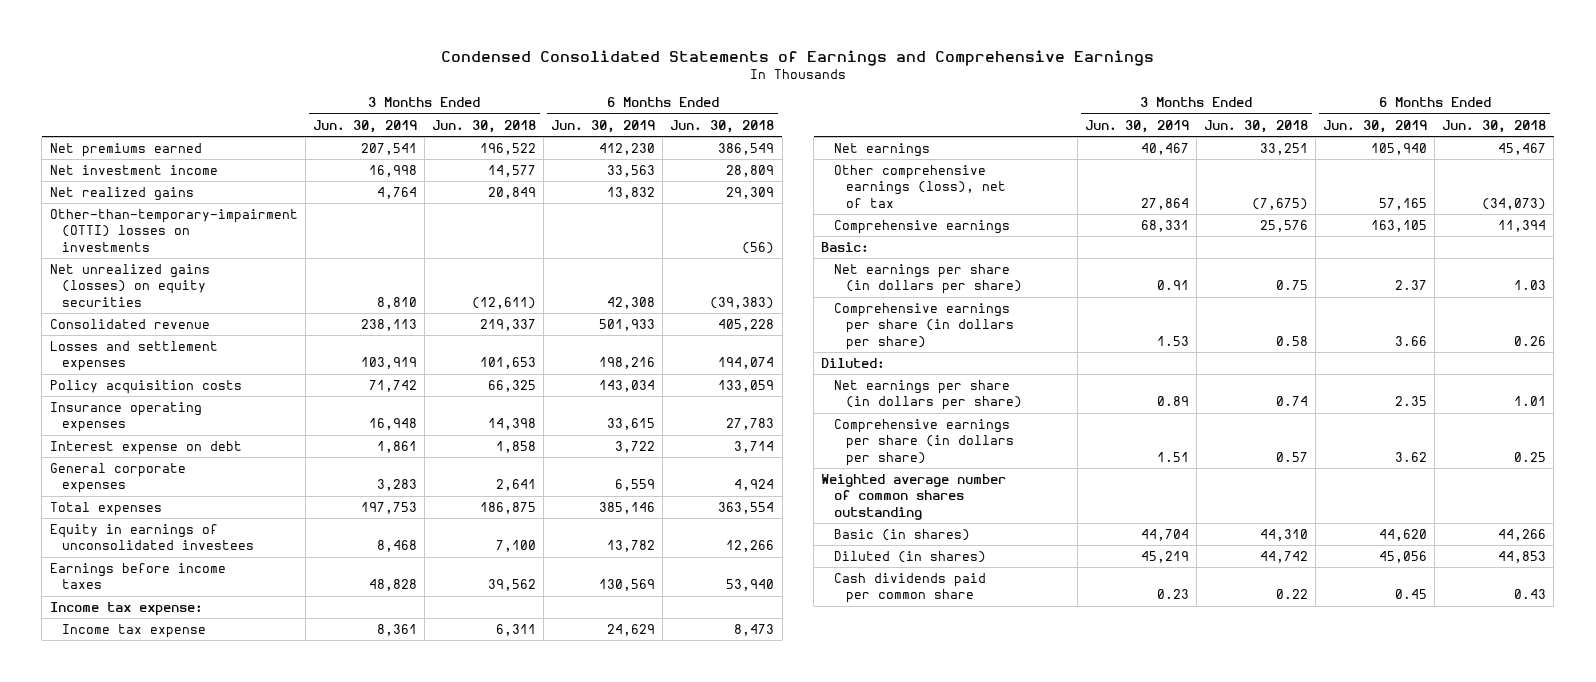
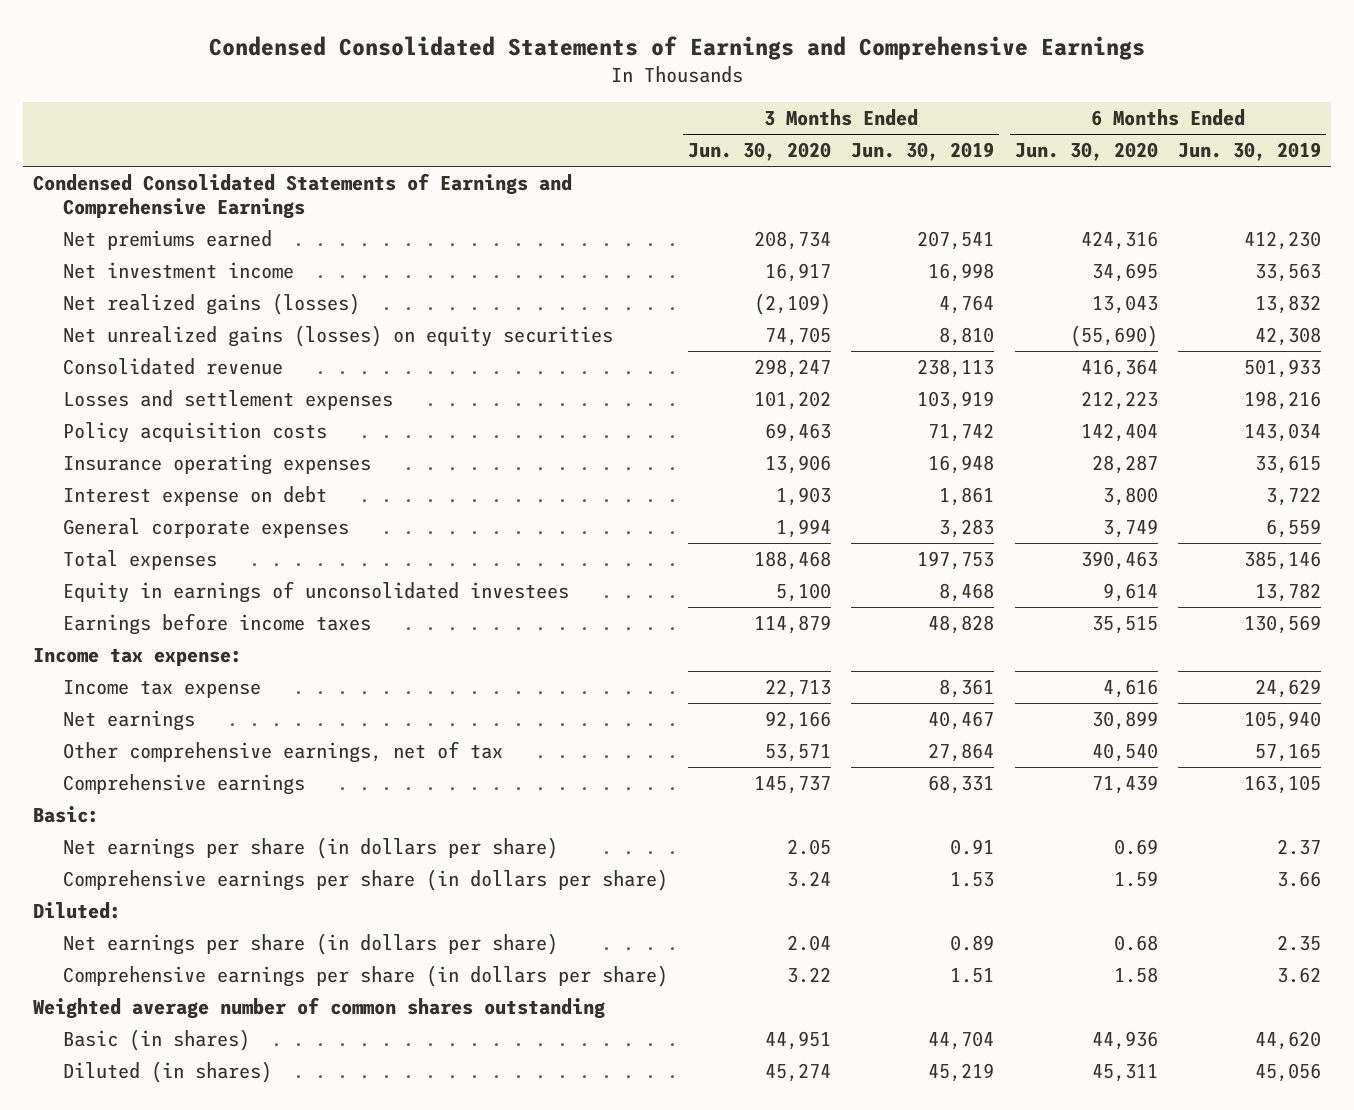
[431,119,536,133] Jun. 30, 2018 -> none
[670,119,775,133] Jun. 30, 2018 -> none
none -> [687,142,831,162] Jun. 30, 2020
none -> [1014,142,1158,162] Jun. 30, 2020
none -> [33,173,573,220] Condensed Consolidated Statements of Earnings and Comprehensive Earnings
[49,208,298,252] Other-than-temporary-impairment (OTTI) losses on investments -> none
[49,186,194,201] Net realized gains -> [62,293,360,316] Net realized gains (losses)
[833,164,1007,208] Other comprehensive earnings (loss), net of tax -> [62,741,503,764] Other comprehensive earnings, net of tax
[833,572,986,604] Cash dividends paid per common share -> none

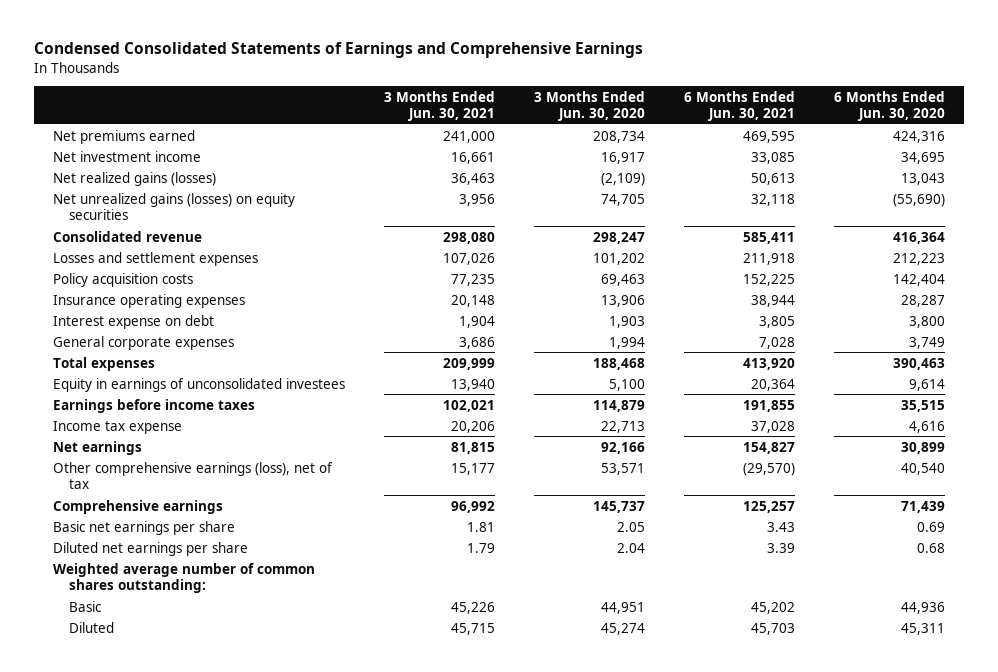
[851,142,995,162] Jun. 30, 2019 -> none
[1177,142,1321,162] Jun. 30, 2019 -> none
none -> [383,90,495,121] 3 Months Ended Jun. 30, 2021
none -> [683,90,795,121] 6 Months Ended Jun. 30, 2021
[33,173,573,220] Condensed Consolidated Statements of Earnings and Comprehensive Earnings -> none
[33,648,243,667] Income tax expense: -> none
[62,741,503,764] Other comprehensive earnings, net of tax -> [53,461,334,489] Other comprehensive earnings (loss), net of tax
[33,806,100,824] Basic: -> none
[62,869,668,892] Comprehensive earnings per share (in dollars per share) -> none
[33,902,122,920] Diluted: -> none
[62,965,668,988] Comprehensive earnings per share (in dollars per share) -> none
[62,837,558,860] Net earnings per share (in dollars per share) -> [53,520,236,535] Basic net earnings per share
[62,933,558,956] Net earnings per share (in dollars per share) -> [53,541,249,556] Diluted net earnings per share
[33,997,606,1020] Weighted average number of common shares outstanding -> [53,562,316,593] Weighted average number of common shares outstanding:
[62,1029,250,1052] Basic (in shares) -> [69,600,103,612] Basic
[62,1061,272,1084] Diluted (in shares) -> [69,621,115,633] Diluted

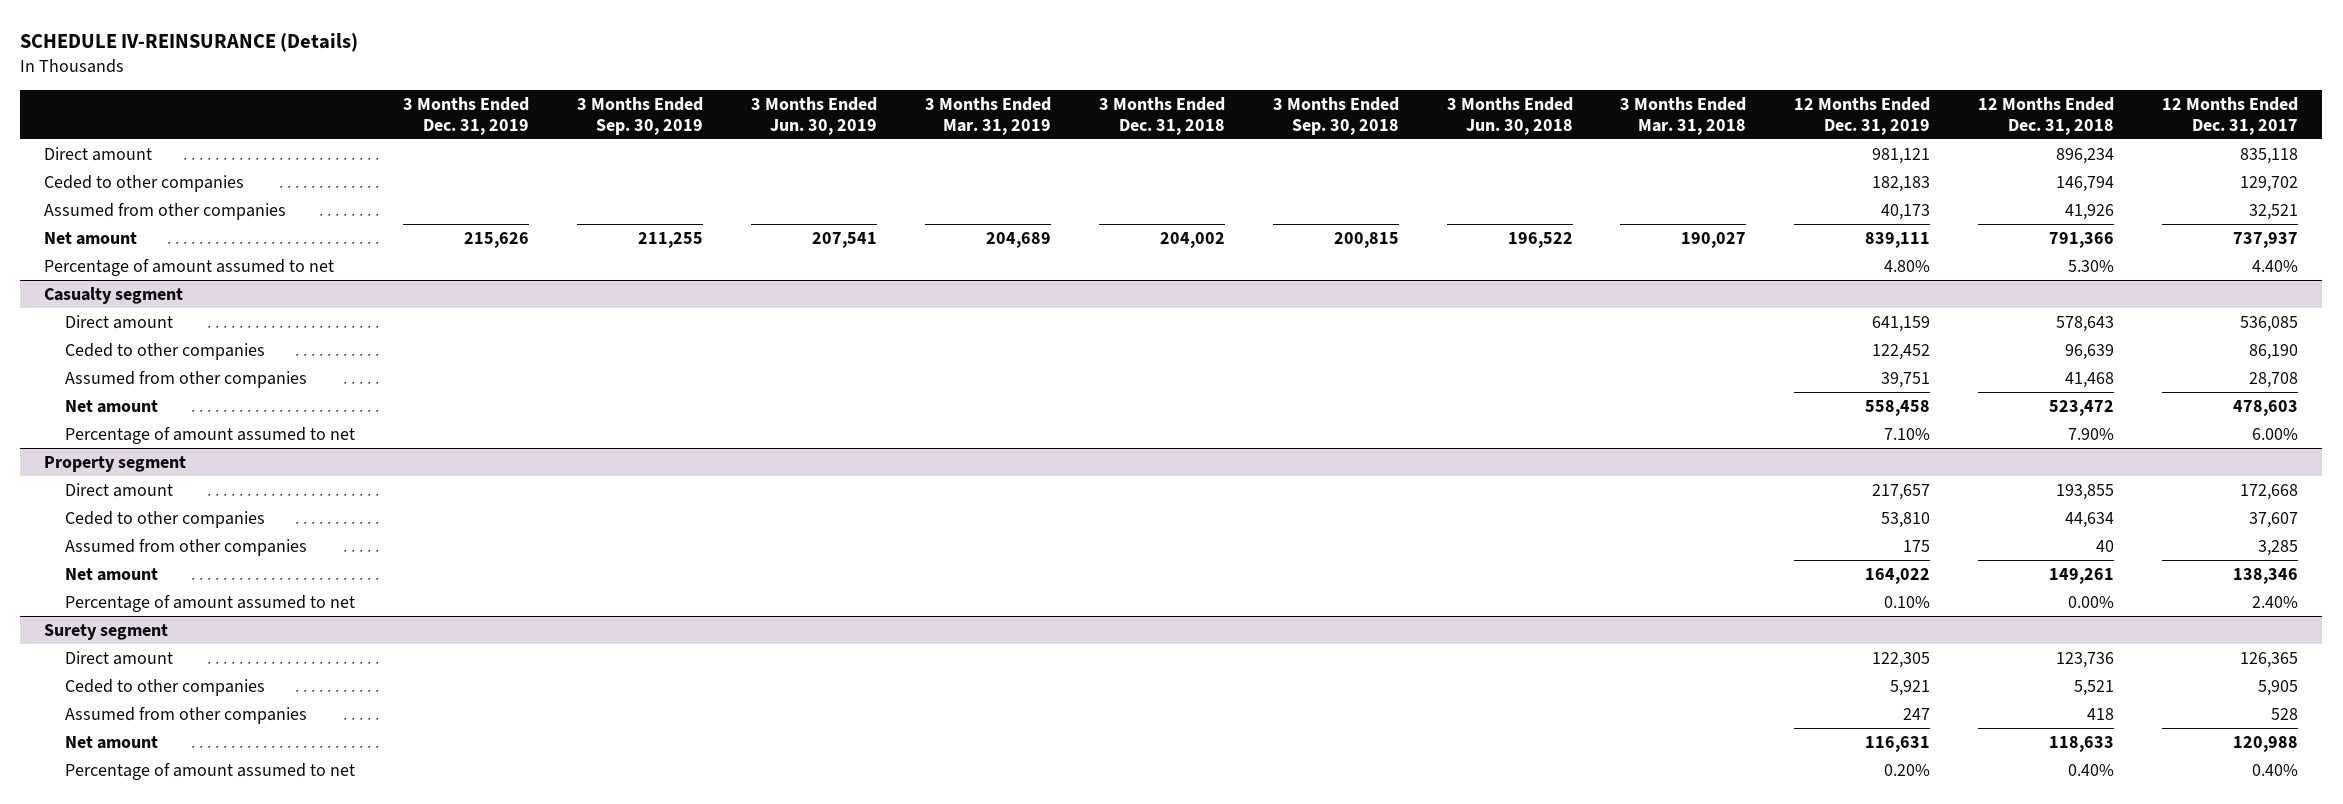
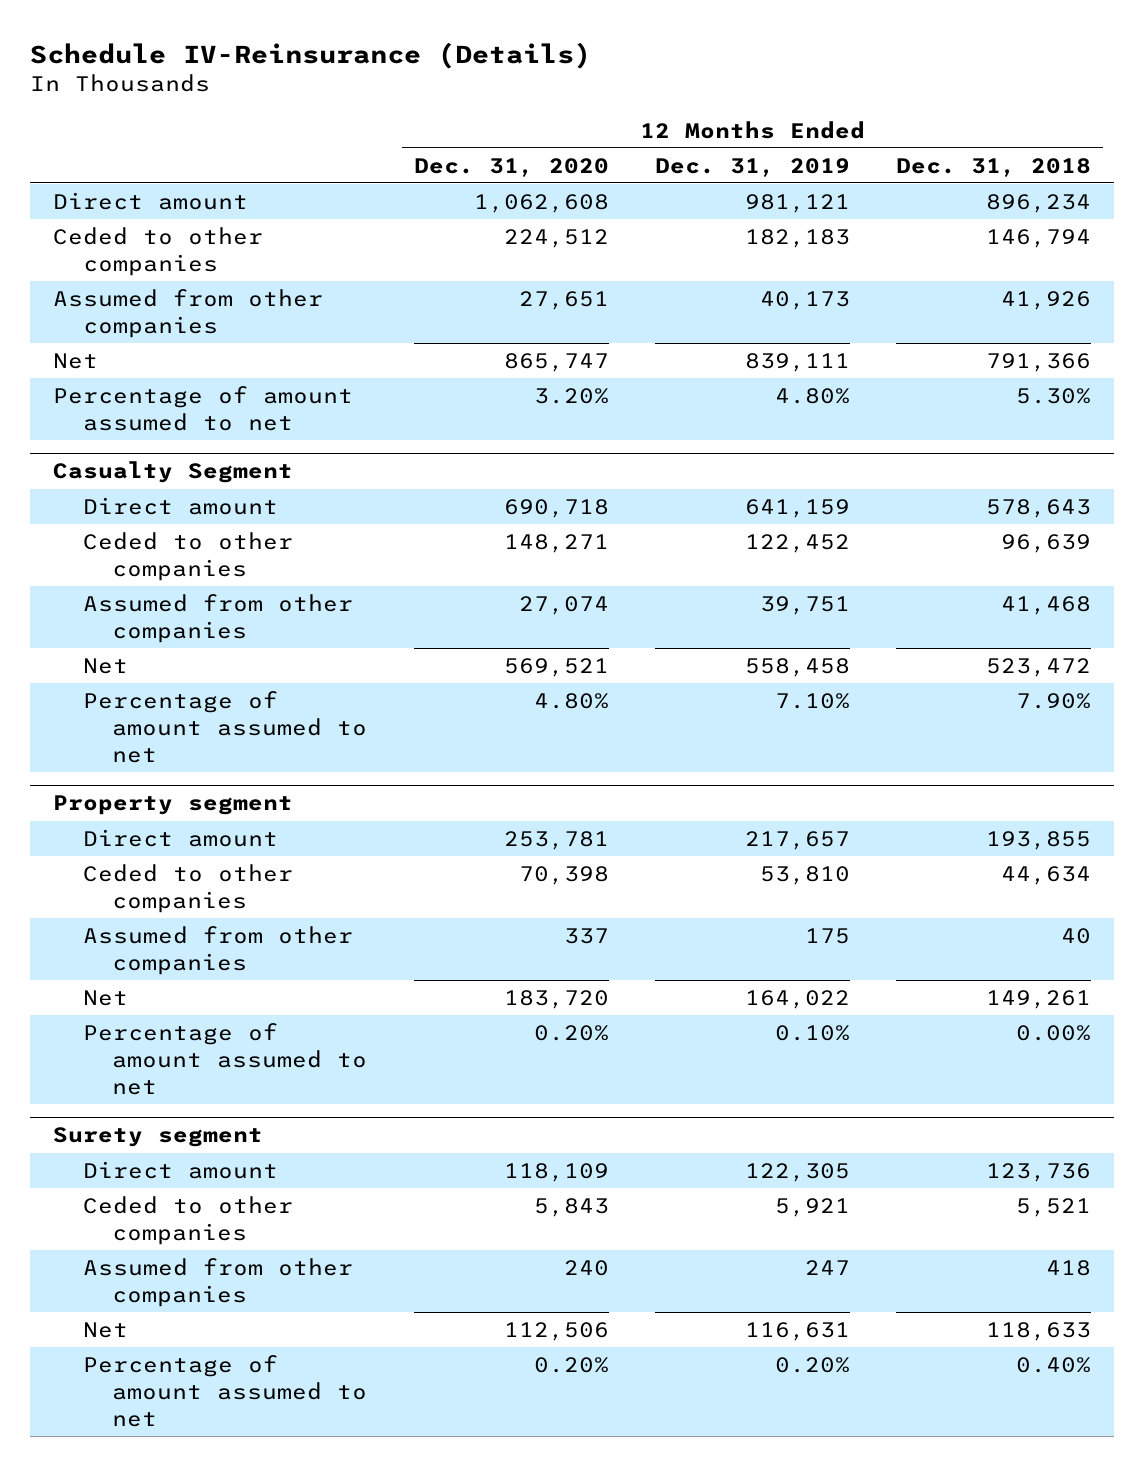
[20,33,359,53] SCHEDULE IV-REINSURANCE (Details) -> [29,41,591,69] Schedule IV-Reinsurance (Details)
[402,96,529,135] 3 Months Ended Dec. 31, 2019 -> none
[576,96,703,135] 3 Months Ended Sep. 30, 2019 -> none
[750,96,877,135] 3 Months Ended Jun. 30, 2019 -> none
[924,96,1051,135] 3 Months Ended Mar. 31, 2019 -> none
[1098,96,1225,135] 3 Months Ended Dec. 31, 2018 -> none
[1272,96,1399,135] 3 Months Ended Sep. 30, 2018 -> none
[1446,96,1573,135] 3 Months Ended Jun. 30, 2018 -> none
[1620,96,1747,135] 3 Months Ended Mar. 31, 2018 -> none
[2162,96,2299,135] 12 Months Ended Dec. 31, 2017 -> none
none -> [413,157,609,177] Dec. 31, 2020
[44,231,138,245] Net amount -> [52,352,98,369] Net
[44,286,184,304] Casualty segment -> [52,461,293,484] Casualty Segment
[65,399,159,413] Net amount -> [82,657,128,674] Net
[65,567,159,581] Net amount -> [82,989,128,1006] Net
[65,735,159,749] Net amount -> [82,1321,128,1338] Net

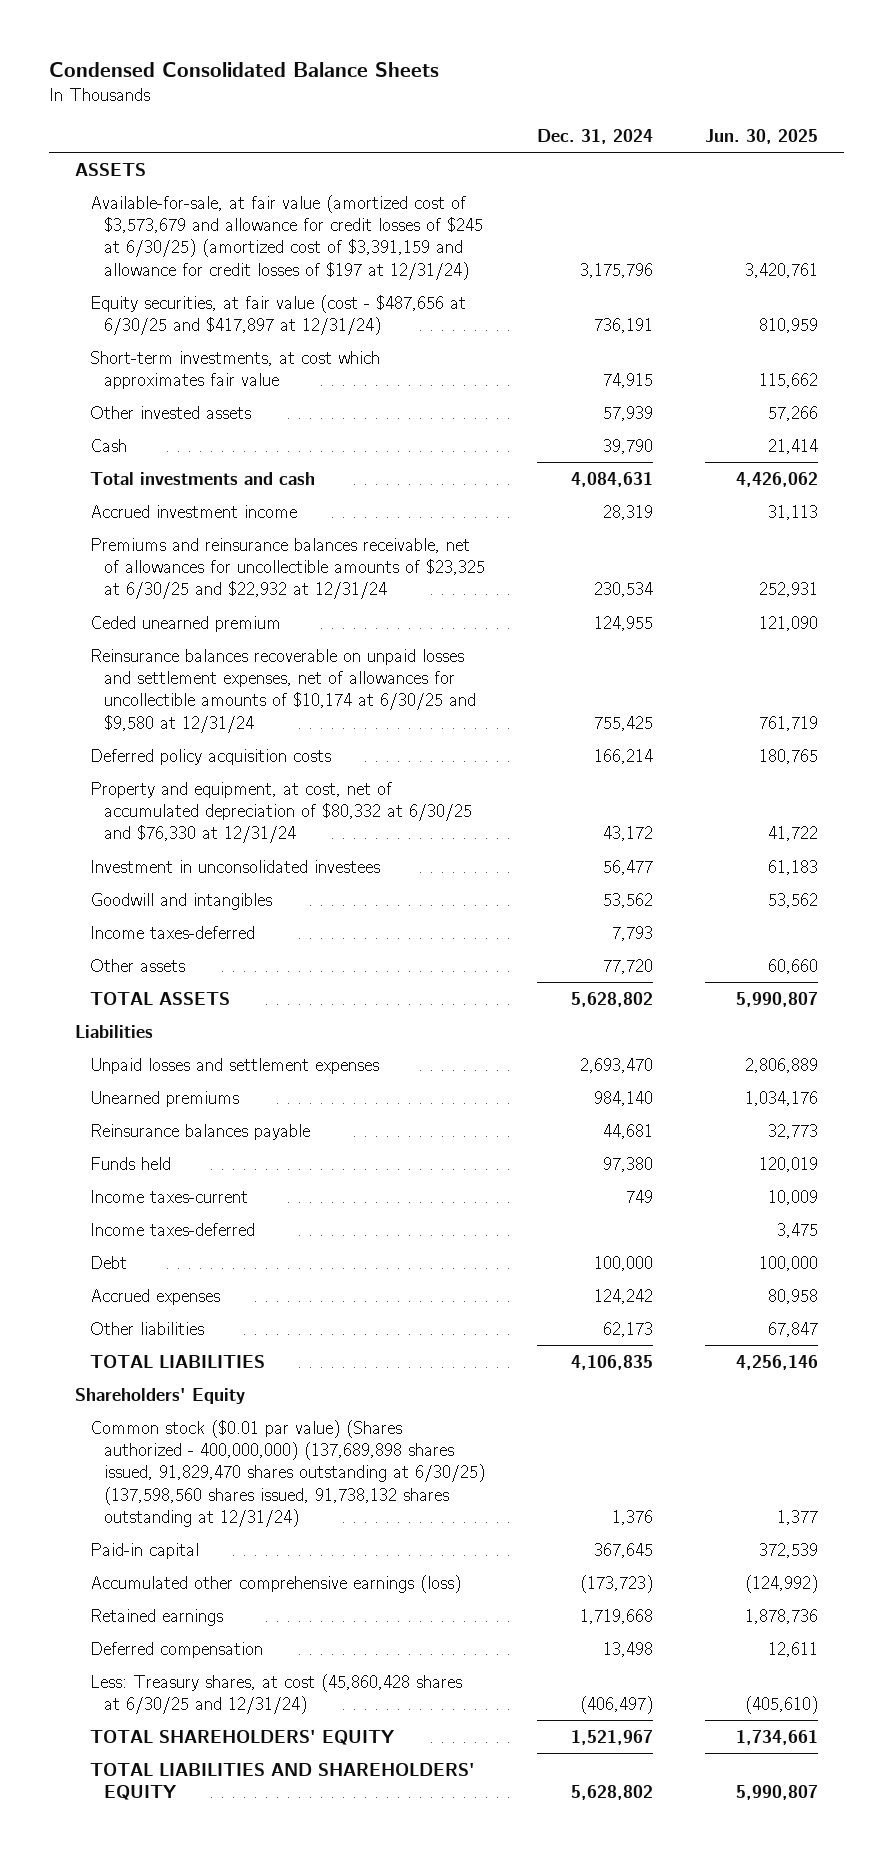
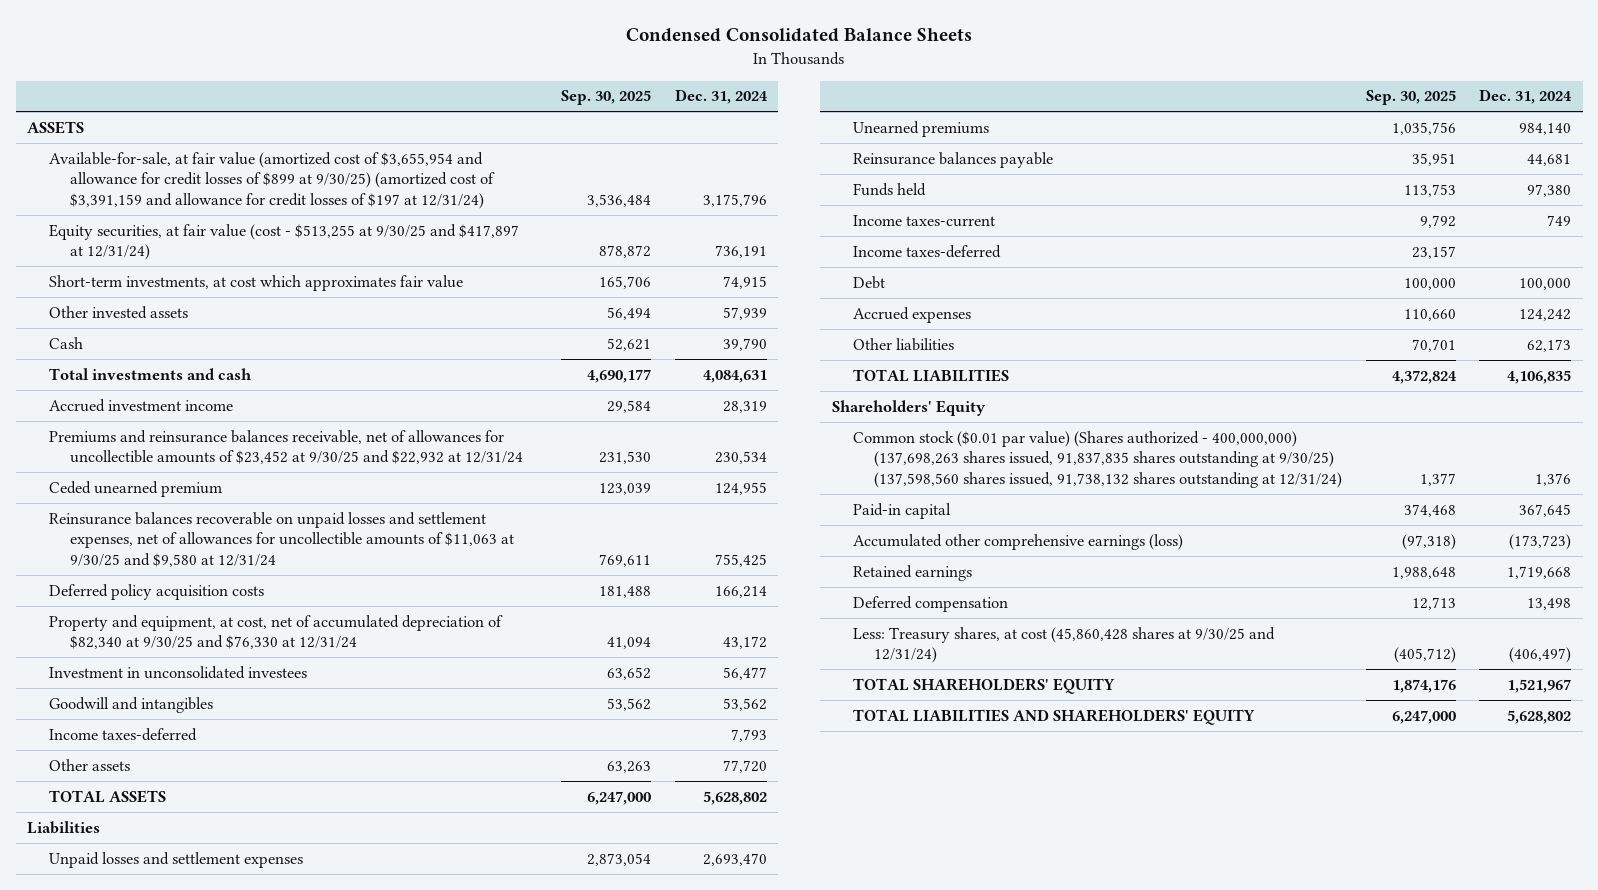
[705,129,819,145] Jun. 30, 2025 -> none
none -> [561,90,652,106] Sep. 30, 2025
[89,194,484,280] Available-for-sale, at fair value (amortized cost of $3,573,679 and allowance for credit losses of $245 at 6/30/25) (amortized cost of $3,391,159 and allowance for credit losses of $197 at 12/31/24) -> [48,151,496,210] Available-for-sale, at fair value (amortized cost of $3,655,954 and allowance for credit losses of $899 at 9/30/25) (amortized cost of $3,391,159 and allowance for credit losses of $197 at 12/31/24)
[89,294,466,336] Equity securities, at fair value (cost - $487,656 at 6/30/25 and $417,897 at 12/31/24) -> [48,223,519,261] Equity securities, at fair value (cost - $513,255 at 9/30/25 and $417,897 at 12/31/24)
[89,537,486,600] Premiums and reinsurance balances receivable, net of allowances for uncollectible amounts of $23,325 at 6/30/25 and $22,932 at 12/31/24 -> [48,429,524,465] Premiums and reinsurance balances receivable, net of allowances for uncollectible amounts of $23,452 at 9/30/25 and $22,932 at 12/31/24
[89,648,477,733] Reinsurance balances recoverable on unpaid losses and settlement expenses, net of allowances for uncollectible amounts of $10,174 at 6/30/25 and $9,580 at 12/31/24 -> [48,511,515,568] Reinsurance balances recoverable on unpaid losses and settlement expenses, net of allowances for uncollectible amounts of $11,063 at 9/30/25 and $9,580 at 12/31/24
[89,781,473,844] Property and equipment, at cost, net of accumulated depreciation of $80,332 at 6/30/25 and $76,330 at 12/31/24 -> [48,614,503,650] Property and equipment, at cost, net of accumulated depreciation of $82,340 at 9/30/25 and $76,330 at 12/31/24
[89,1419,486,1528] Common stock ($0.01 par value) (Shares authorized - 400,000,000) (137,689,898 shares issued, 91,829,470 shares outstanding at 6/30/25) (137,598,560 shares issued, 91,738,132 shares outstanding at 12/31/24) -> [853,430,1343,489] Common stock ($0.01 par value) (Shares authorized - 400,000,000) (137,698,263 shares issued, 91,837,835 shares outstanding at 9/30/25) (137,598,560 shares issued, 91,738,132 shares outstanding at 12/31/24)
[89,1673,462,1715] Less: Treasury shares, at cost (45,860,428 shares at 6/30/25 and 12/31/24) -> [853,626,1276,664] Less: Treasury shares, at cost (45,860,428 shares at 9/30/25 and 12/31/24)

